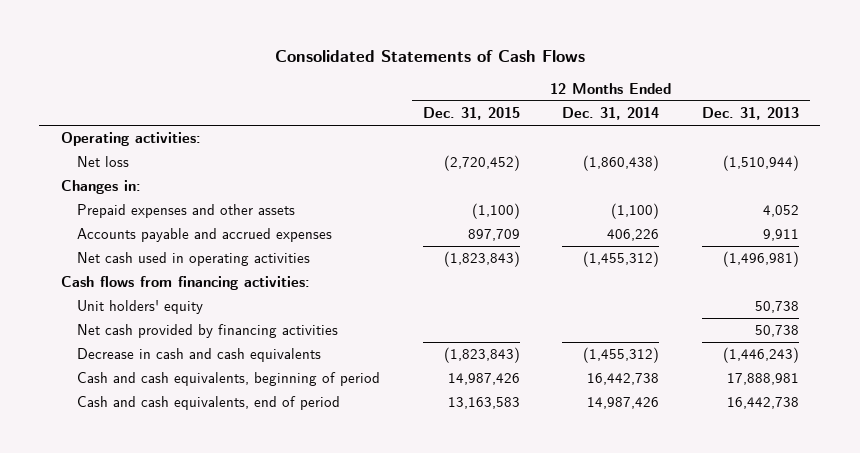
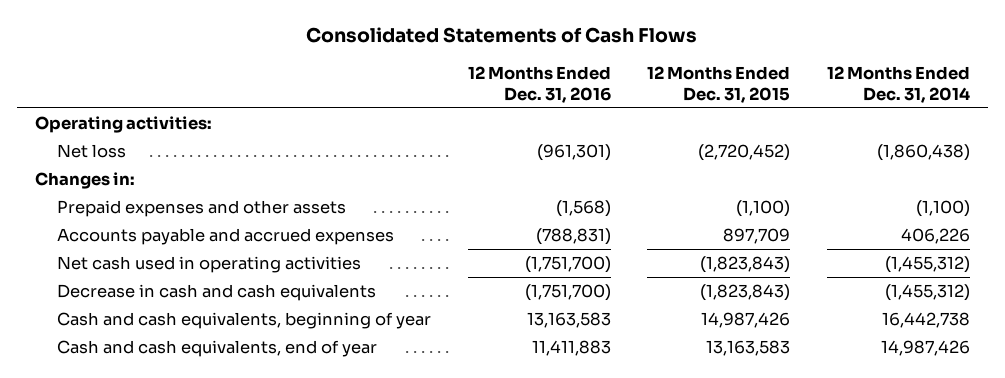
[701,106,799,120] Dec. 31, 2013 -> none
none -> [467,66,611,103] 12 Months Ended Dec. 31, 2016
[60,276,310,291] Cash flows from financing activities: -> none
[76,300,203,315] Unit holders' equity -> none
[76,324,338,339] Net cash provided by financing activities -> none
[76,372,380,387] Cash and cash equivalents, beginning of period -> [57,312,432,330] Cash and cash equivalents, beginning of year
[76,396,340,411] Cash and cash equivalents, end of period -> [57,340,378,358] Cash and cash equivalents, end of year

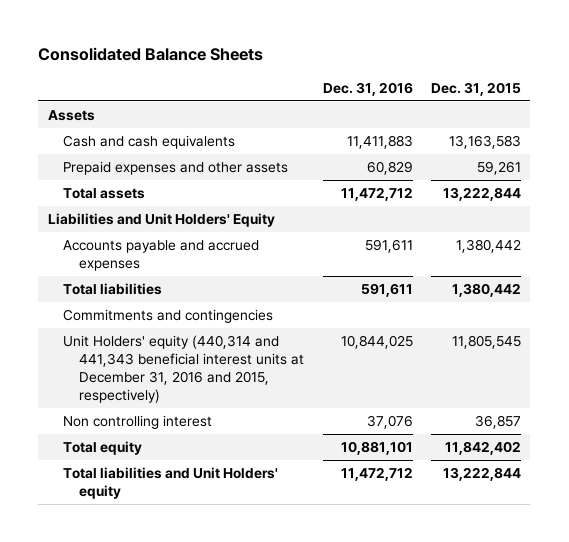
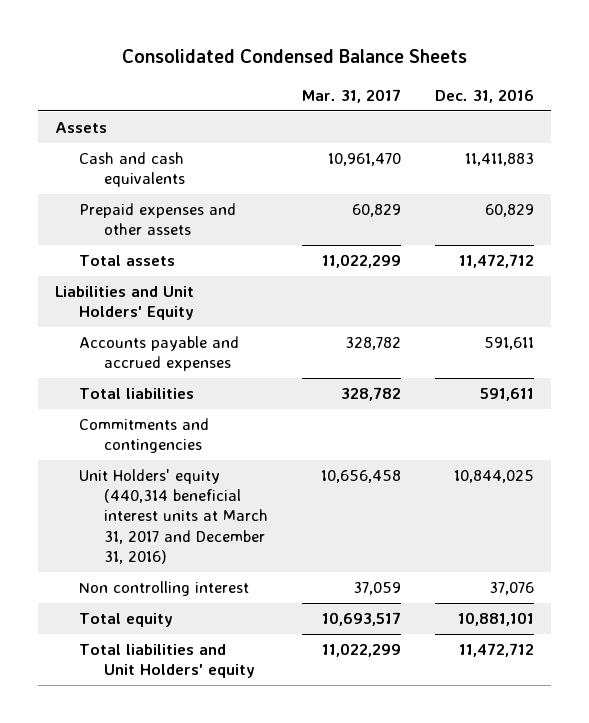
[38,47,264,62] Consolidated Balance Sheets -> [121,49,467,64] Consolidated Condensed Balance Sheets
[431,81,522,96] Dec. 31, 2015 -> none
none -> [302,88,402,103] Mar. 31, 2017
[63,335,305,403] Unit Holders' equity (440,314 and 441,343 beneficial interest units at December 31, 2016 and 2015, respectively) -> [79,468,268,564] Unit Holders' equity (440,314 beneficial interest units at March 31, 2017 and December 31, 2016)

